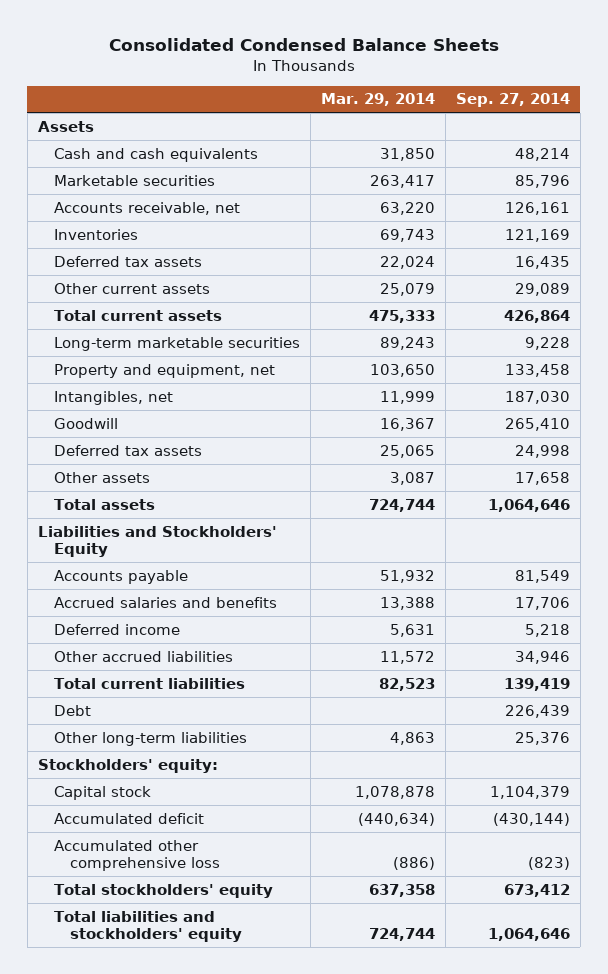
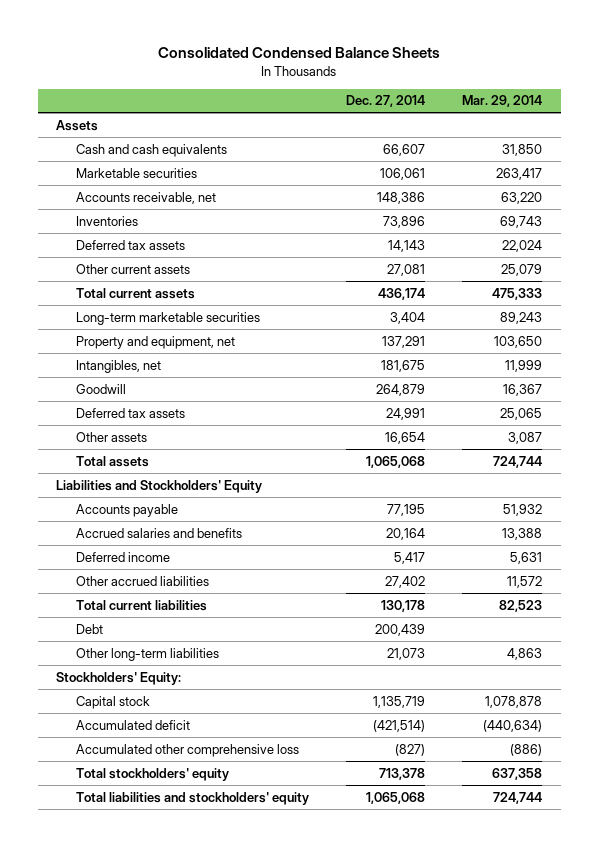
[455,93,570,108] Sep. 27, 2014 -> none
none -> [346,95,426,108] Dec. 27, 2014
[37,758,218,773] Stockholders' equity: -> [56,671,182,685] Stockholders' Equity:

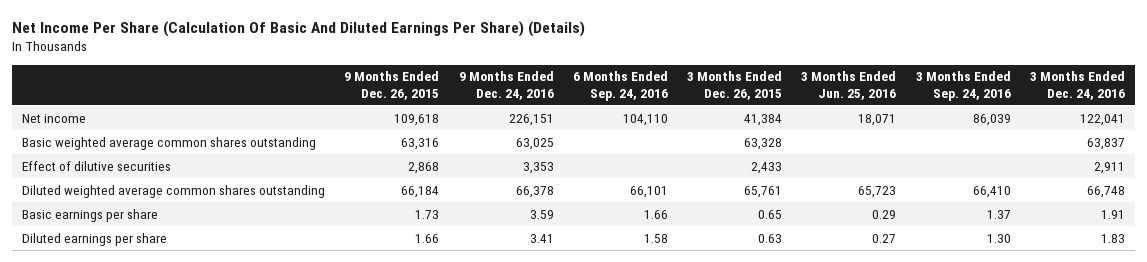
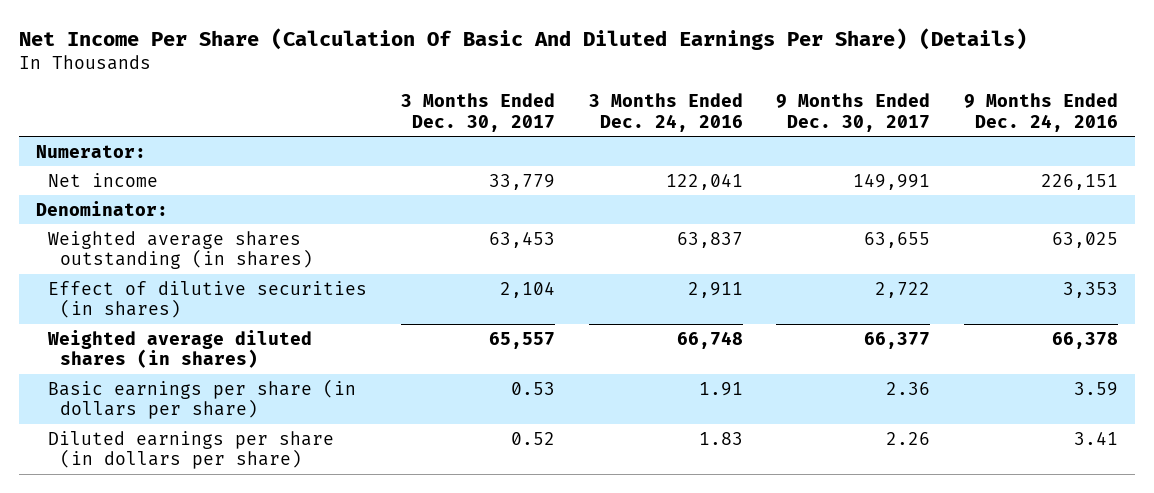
[344,71,440,100] 9 Months Ended Dec. 26, 2015 -> none
[572,71,668,101] 6 Months Ended Sep. 24, 2016 -> none
[687,71,783,100] 3 Months Ended Dec. 26, 2015 -> none
[801,71,897,100] 3 Months Ended Jun. 25, 2016 -> none
[915,71,1011,101] 3 Months Ended Sep. 24, 2016 -> none
none -> [400,93,555,132] 3 Months Ended Dec. 30, 2017
none -> [776,93,931,132] 9 Months Ended Dec. 30, 2017
none -> [35,144,146,158] Numerator:
none -> [35,200,168,216] Denominator:
[21,136,316,150] Basic weighted average common shares outstanding -> [47,230,314,270] Weighted average shares outstanding (in shares)
[21,160,171,171] Effect of dilutive securities -> [47,280,367,319] Effect of dilutive securities (in shares)
[21,184,325,198] Diluted weighted average common shares outstanding -> [46,329,312,369] Weighted average diluted shares (in shares)
[21,208,158,222] Basic earnings per share -> [47,378,356,420] Basic earnings per share (in dollars per share)
[21,232,167,246] Diluted earnings per share -> [47,430,334,470] Diluted earnings per share (in dollars per share)

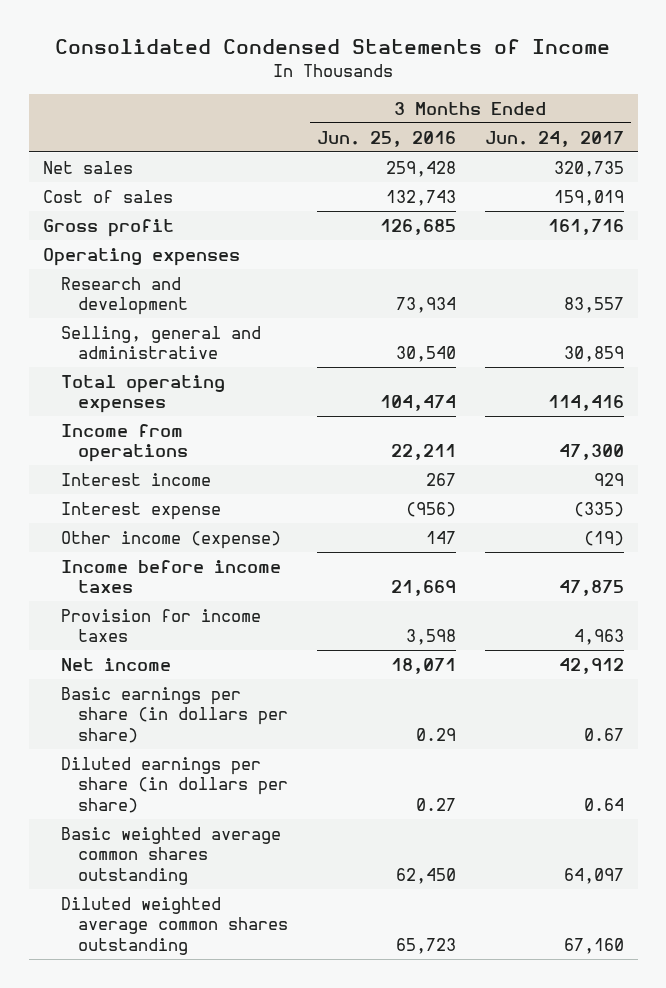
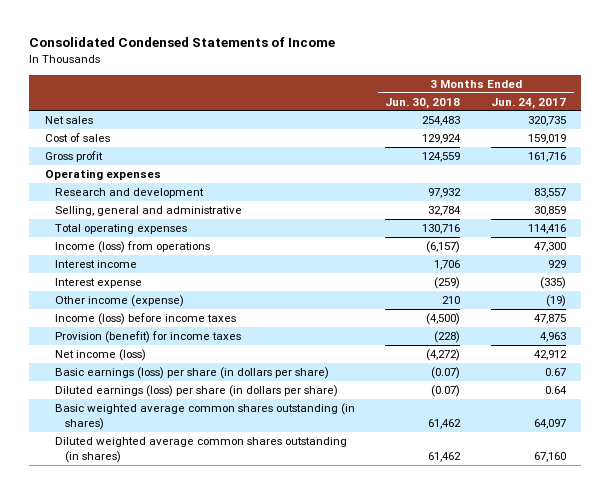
[316,130,456,147] Jun. 25, 2016 -> none
none -> [385,97,461,109] Jun. 30, 2018
[60,423,189,463] Income from operations -> [54,241,210,254] Income (loss) from operations
[60,559,281,594] Income before income taxes -> [54,313,236,326] Income (loss) before income taxes
[60,608,261,643] Provision for income taxes -> [54,331,241,344] Provision (benefit) for income taxes
[60,657,171,671] Net income -> [54,349,146,362] Net income (loss)
[60,686,289,743] Basic earnings per share (in dollars per share) -> [54,367,329,380] Basic earnings (loss) per share (in dollars per share)
[60,756,289,813] Diluted earnings per share (in dollars per share) -> [54,385,338,398] Diluted earnings (loss) per share (in dollars per share)
[60,826,281,885] Basic weighted average common shares outstanding -> [54,403,355,430] Basic weighted average common shares outstanding (in shares)
[60,896,289,955] Diluted weighted average common shares outstanding -> [54,437,347,463] Diluted weighted average common shares outstanding (in shares)

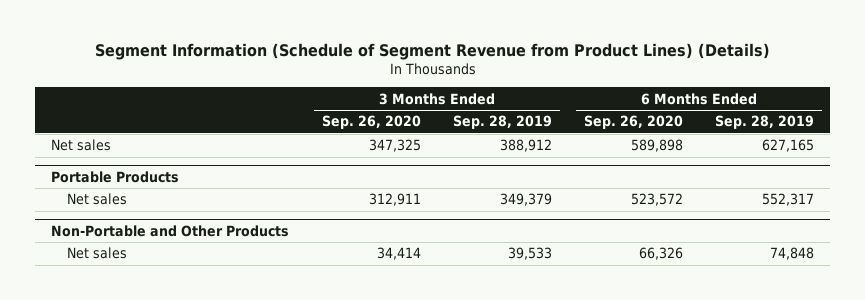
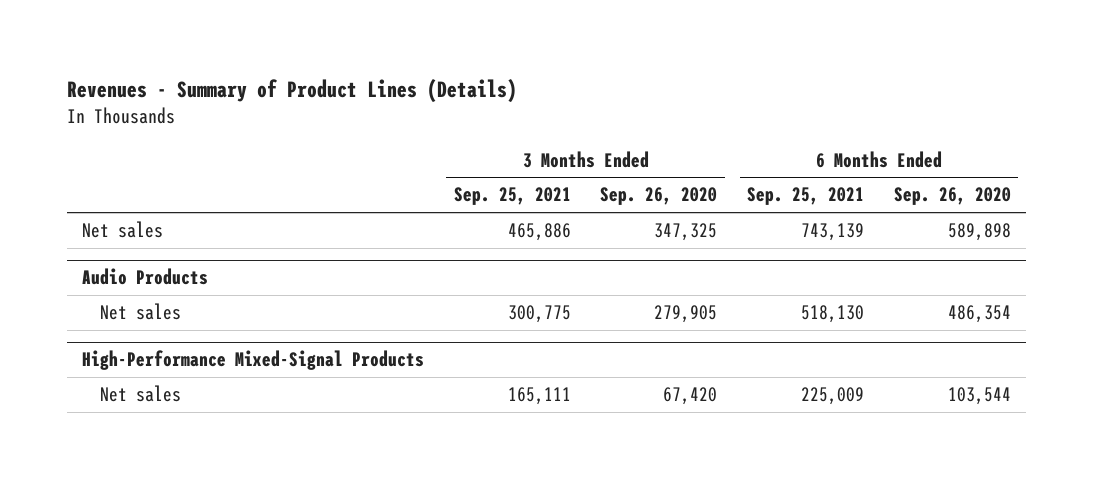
[94,43,770,61] Segment Information (Schedule of Segment Revenue from Product Lines) (Details) -> [67,79,518,104] Revenues - Summary of Product Lines (Details)
[452,115,552,130] Sep. 28, 2019 -> none
[714,115,814,130] Sep. 28, 2019 -> none
none -> [453,187,571,206] Sep. 25, 2021
none -> [747,187,865,206] Sep. 25, 2021
[51,224,290,237] Non-Portable and Other Products -> none
[51,170,180,183] Portable Products -> [82,268,209,286] Audio Products
[368,193,421,207] 312,911 -> [654,305,718,324] 279,905
[630,193,683,207] 523,572 -> [947,305,1011,324] 486,354
none -> [82,350,425,371] High-Performance Mixed-Signal Products
[376,247,421,261] 34,414 -> [663,387,718,406] 67,420
[638,247,683,261] 66,326 -> [947,387,1011,406] 103,544

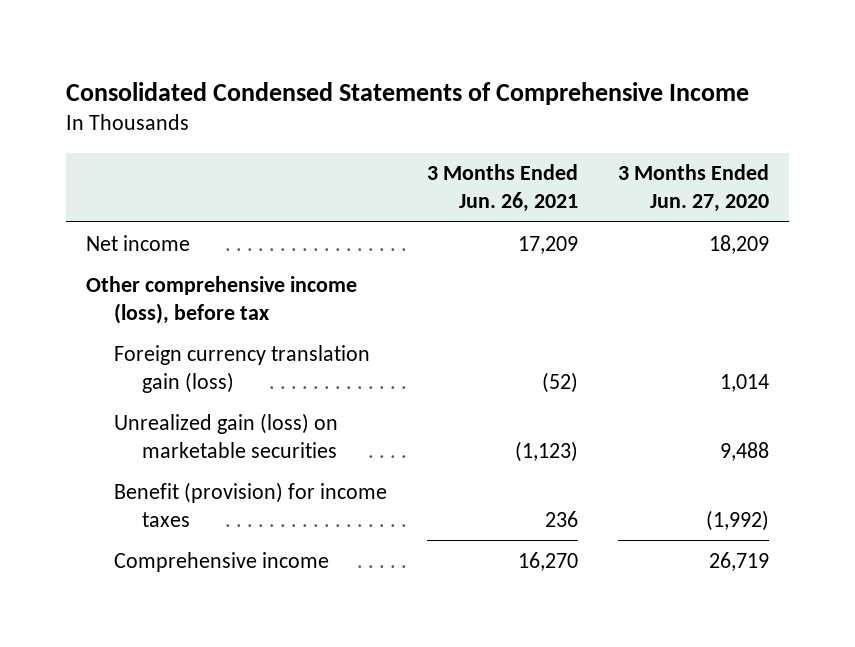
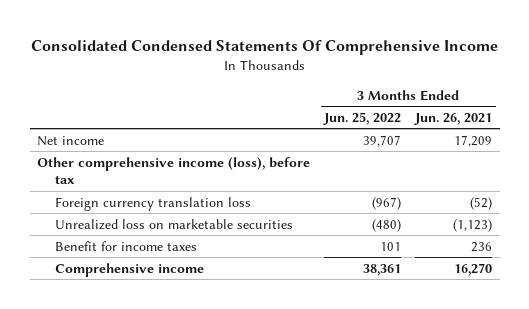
[66,81,750,105] Consolidated Condensed Statements of Comprehensive Income -> [30,40,498,56] Consolidated Condensed Statements Of Comprehensive Income
[617,164,769,213] 3 Months Ended Jun. 27, 2020 -> none
none -> [323,111,402,125] Jun. 25, 2022
[113,344,370,393] Foreign currency translation gain (loss) -> [54,196,251,211] Foreign currency translation loss
[113,412,338,458] Unrealized gain (loss) on marketable securities -> [54,218,293,230] Unrealized loss on marketable securities
[113,481,387,527] Benefit (provision) for income taxes -> [54,240,197,251] Benefit for income taxes

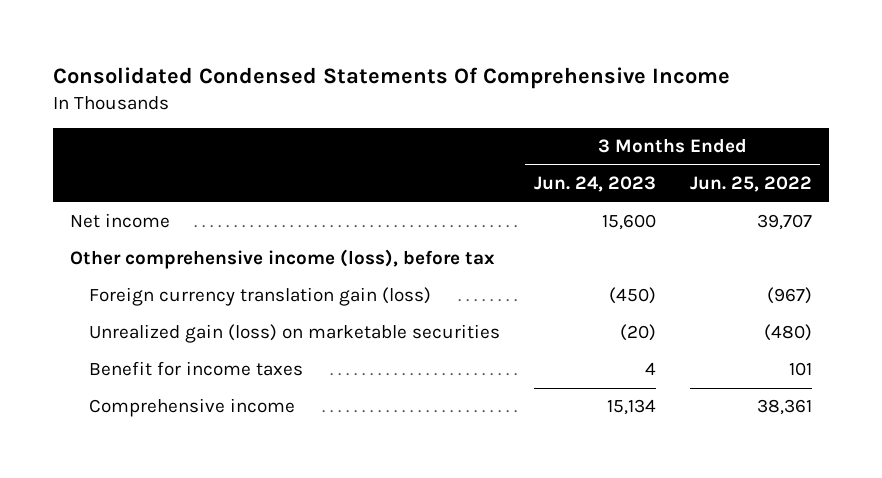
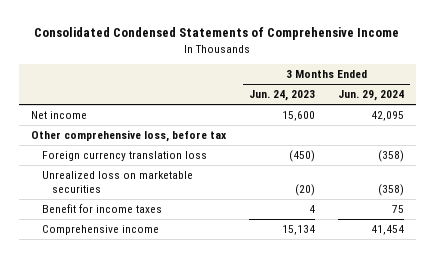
[53,66,731,89] Consolidated Condensed Statements Of Comprehensive Income -> [34,27,400,41] Consolidated Condensed Statements of Comprehensive Income
[689,176,812,193] Jun. 25, 2022 -> none
none -> [338,90,405,102] Jun. 29, 2024
[70,249,496,270] Other comprehensive income (loss), before tax -> [30,130,227,143] Other comprehensive loss, before tax
[88,287,431,307] Foreign currency translation gain (loss) -> [41,151,207,162] Foreign currency translation loss
[88,324,500,344] Unrealized gain (loss) on marketable securities -> [41,171,193,194] Unrealized loss on marketable securities

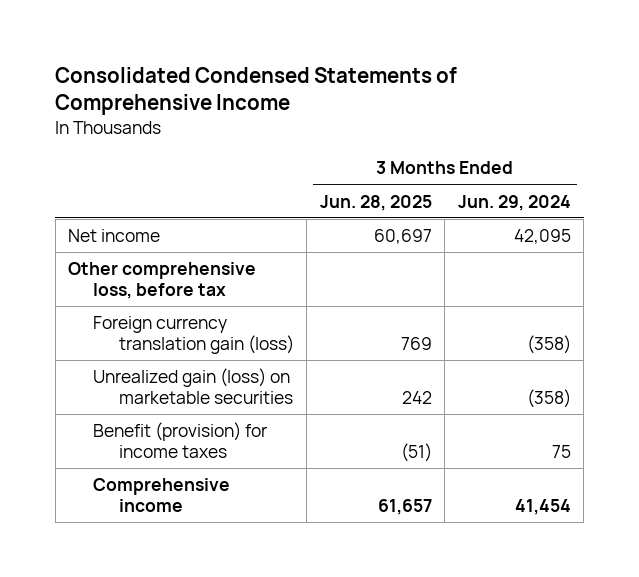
[248,90,315,102] Jun. 24, 2023 -> none
none -> [319,194,432,211] Jun. 28, 2025
[41,151,207,162] Foreign currency translation loss -> [93,316,294,354] Foreign currency translation gain (loss)
[41,171,193,194] Unrealized loss on marketable securities -> [93,368,293,404] Unrealized gain (loss) on marketable securities
[41,204,162,214] Benefit for income taxes -> [93,422,268,458] Benefit (provision) for income taxes

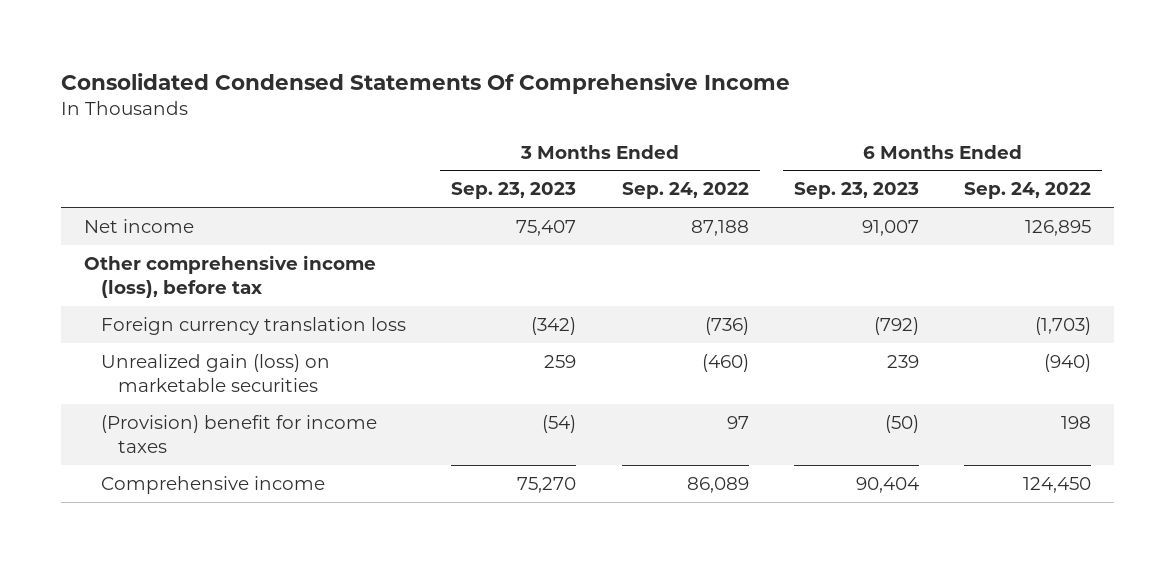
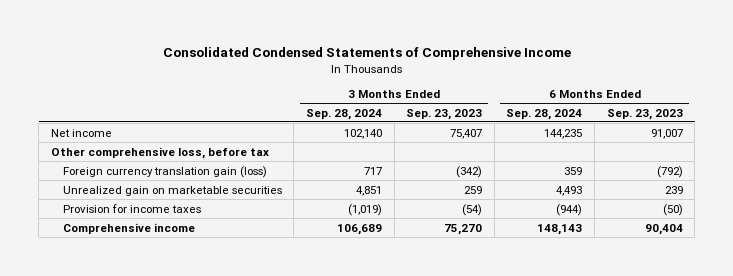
[60,73,790,95] Consolidated Condensed Statements Of Comprehensive Income -> [162,46,571,60] Consolidated Condensed Statements of Comprehensive Income
[621,182,749,200] Sep. 24, 2022 -> none
[964,182,1092,200] Sep. 24, 2022 -> none
none -> [306,108,383,120] Sep. 28, 2024
none -> [506,108,583,120] Sep. 28, 2024
[83,254,376,298] Other comprehensive income (loss), before tax -> [50,146,269,159] Other comprehensive loss, before tax
[101,316,407,335] Foreign currency translation loss -> [62,165,267,178] Foreign currency translation gain (loss)
[101,353,331,392] Unrealized gain (loss) on marketable securities -> [62,185,282,196] Unrealized gain on marketable securities
[101,414,378,453] (Provision) benefit for income taxes -> [62,203,201,213] Provision for income taxes

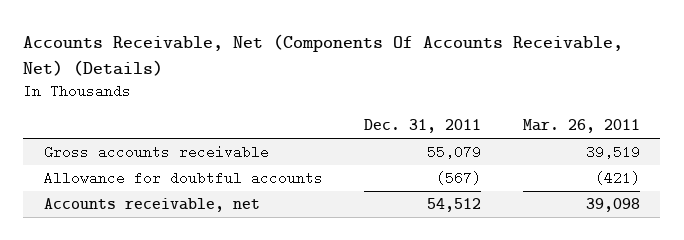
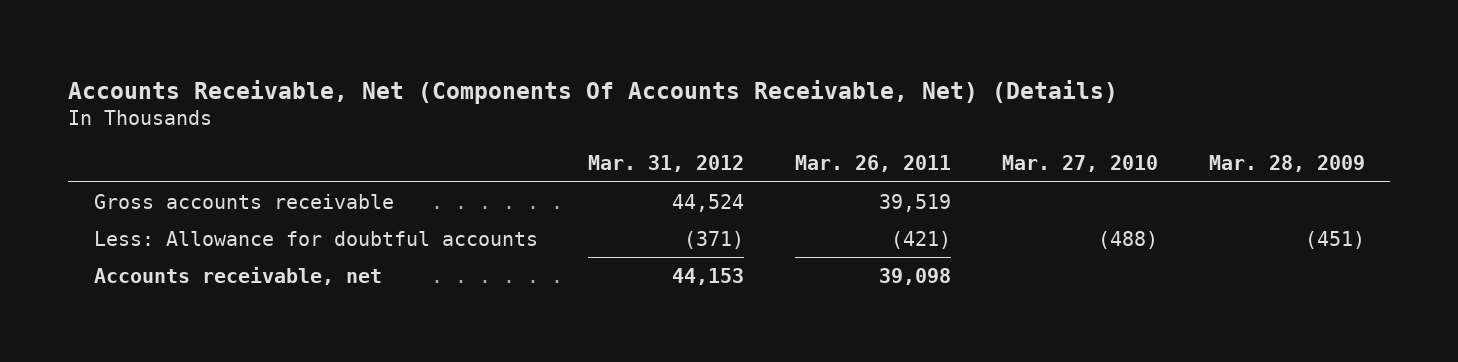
[364,119,482,134] Dec. 31, 2011 -> none
none -> [588,155,745,173] Mar. 31, 2012
none -> [1001,155,1158,173] Mar. 27, 2010
none -> [1208,155,1365,173] Mar. 28, 2009
[43,170,323,185] Allowance for doubtful accounts -> [93,230,538,246] Less: Allowance for doubtful accounts

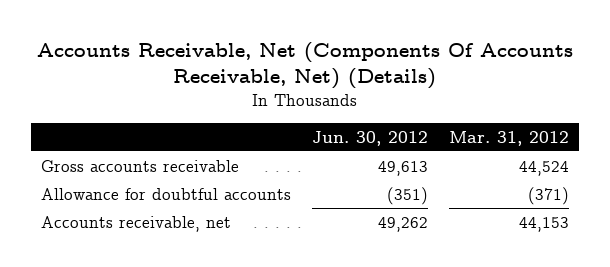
[795,155,952,173] Mar. 26, 2011 -> none
[1001,155,1158,173] Mar. 27, 2010 -> none
[1208,155,1365,173] Mar. 28, 2009 -> none
none -> [312,130,429,146] Jun. 30, 2012
[93,230,538,246] Less: Allowance for doubtful accounts -> [41,187,292,200] Allowance for doubtful accounts

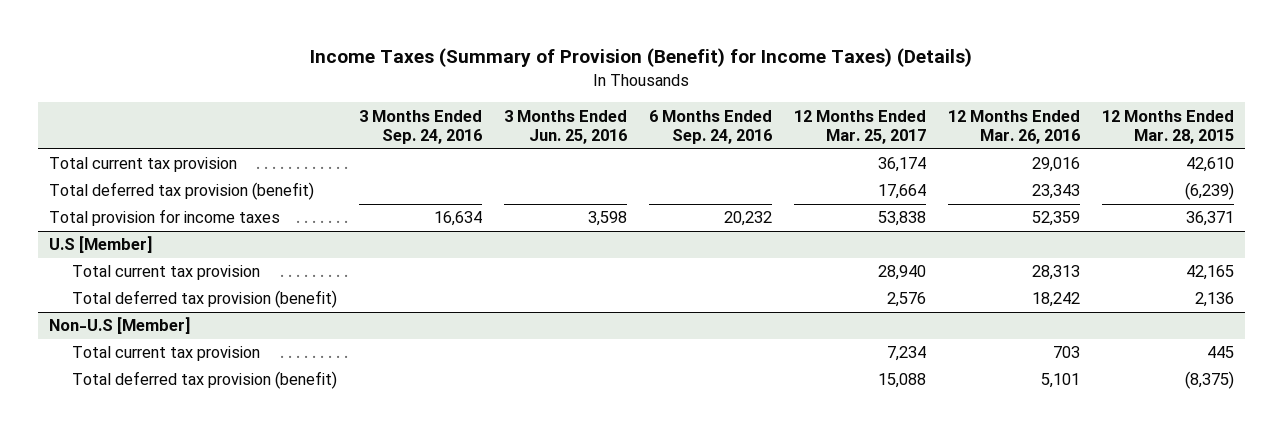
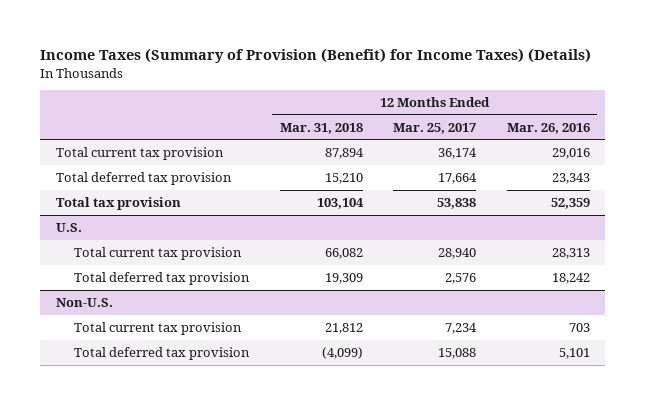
[358,109,482,145] 3 Months Ended Sep. 24, 2016 -> none
[503,109,627,145] 3 Months Ended Jun. 25, 2016 -> none
[648,109,772,145] 6 Months Ended Sep. 24, 2016 -> none
[1101,109,1234,145] 12 Months Ended Mar. 28, 2015 -> none
none -> [279,122,363,134] Mar. 31, 2018
[48,182,314,201] Total deferred tax provision (benefit) -> [55,171,232,185] Total deferred tax provision
[48,209,280,227] Total provision for income taxes -> [55,196,181,210] Total tax provision
[48,236,153,254] U.S [Member] -> [55,222,82,232] U.S.
[71,290,337,309] Total deferred tax provision (benefit) -> [74,271,251,285] Total deferred tax provision
[48,317,191,335] Non-U.S [Member] -> [55,297,113,307] Non-U.S.
[71,371,337,390] Total deferred tax provision (benefit) -> [74,346,251,360] Total deferred tax provision

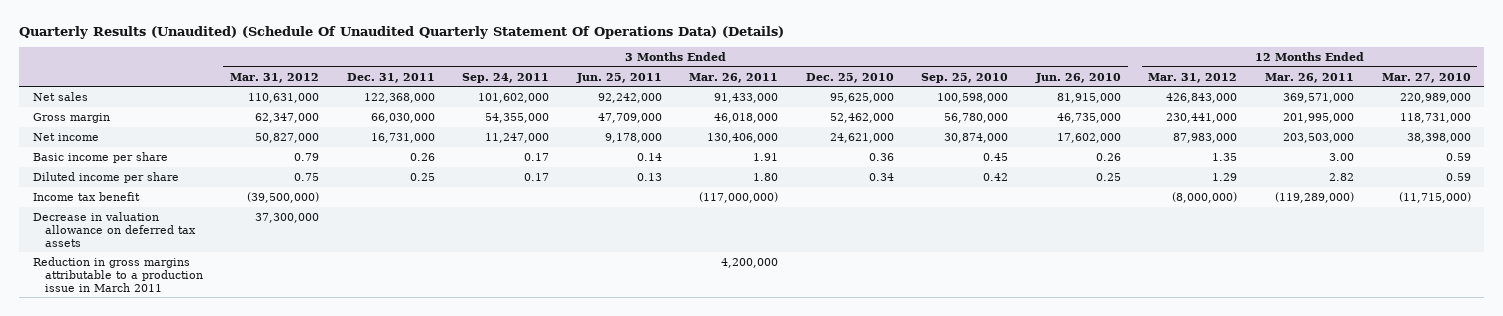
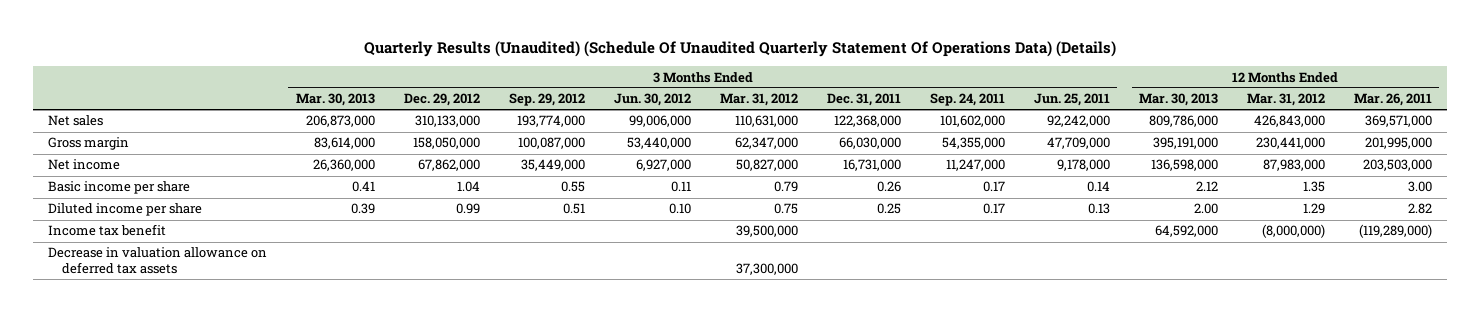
[689,72,779,83] Mar. 26, 2011 -> none
[805,72,894,83] Dec. 25, 2010 -> none
[921,72,1009,83] Sep. 25, 2010 -> none
[1034,72,1121,83] Jun. 26, 2010 -> none
[1381,72,1471,83] Mar. 27, 2010 -> none
none -> [295,93,375,107] Mar. 30, 2013
none -> [403,93,480,107] Dec. 29, 2012
none -> [508,93,585,107] Sep. 29, 2012
none -> [613,93,691,107] Jun. 30, 2012
none -> [1138,93,1218,107] Mar. 30, 2013
[247,191,320,203] (39,500,000) -> [735,225,798,238] 39,500,000
[32,256,203,292] Reduction in gross margins attributable to a production issue in March 2011 -> none

